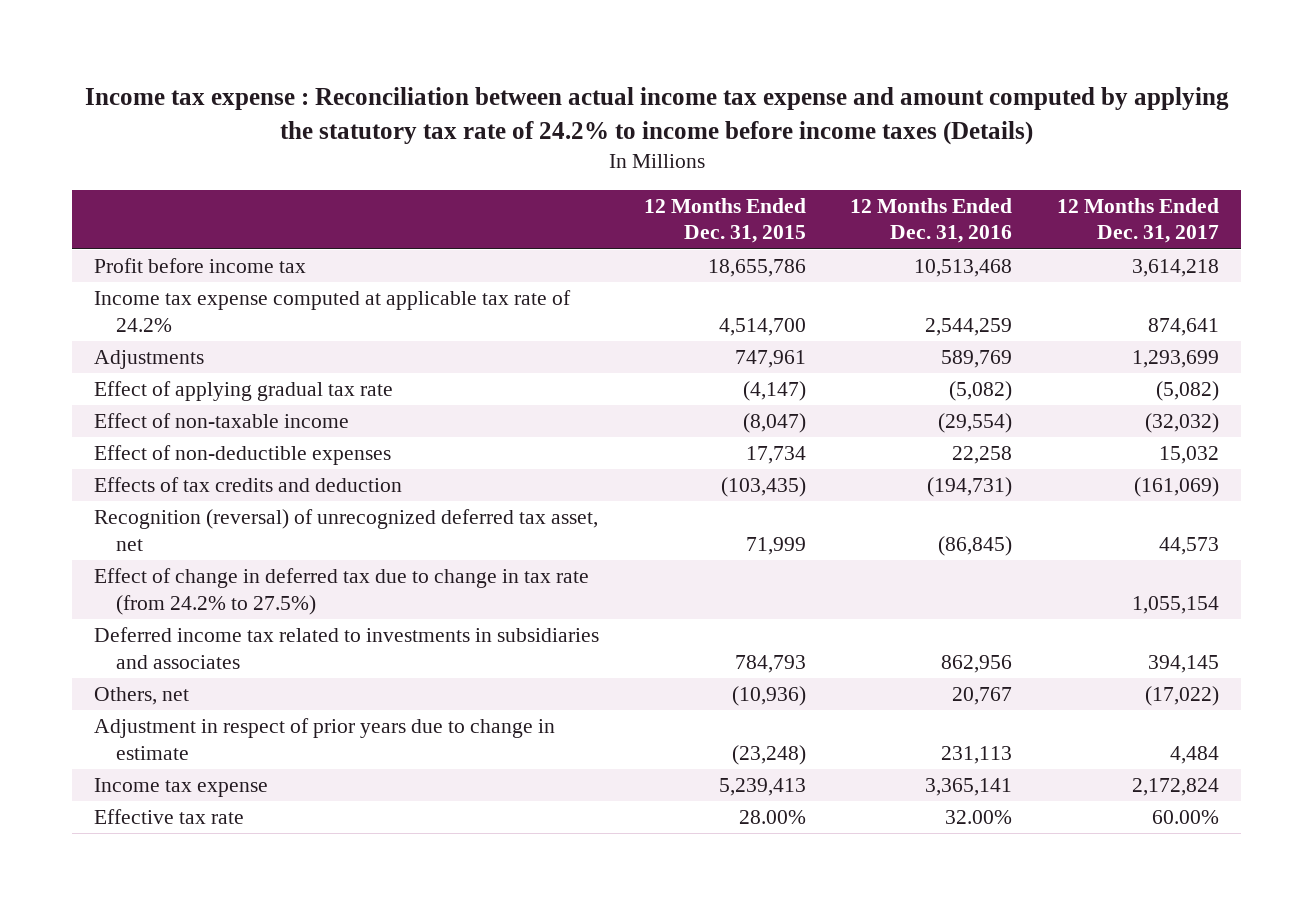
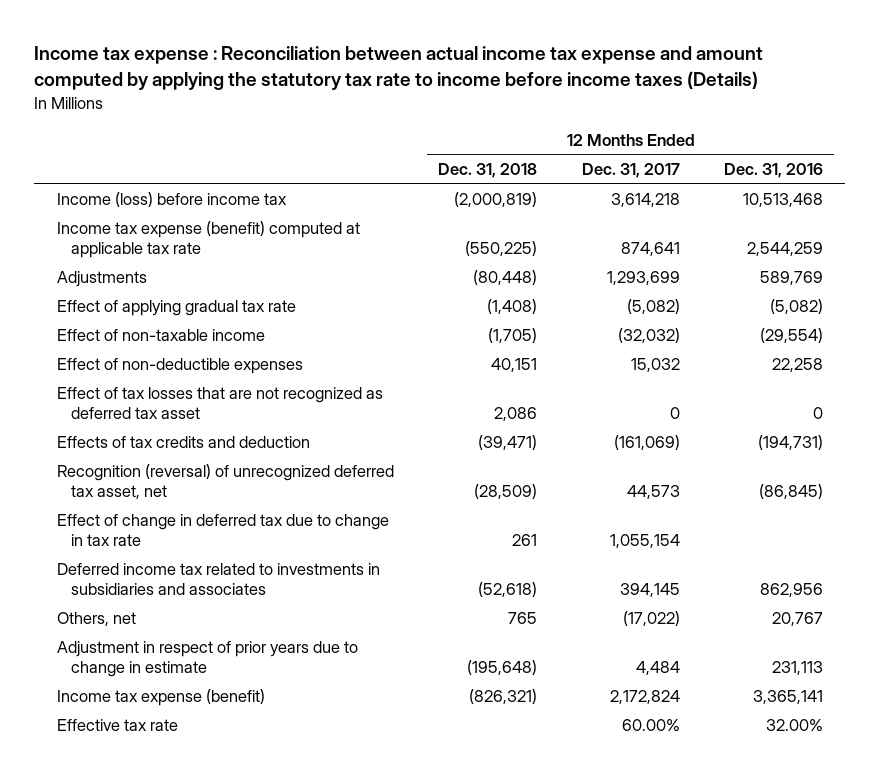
[84,87,1229,145] Income tax expense : Reconciliation between actual income tax expense and amount computed by applying the statutory tax rate of 24.2% to income before income taxes (Details) -> [34,46,764,91] Income tax expense : Reconciliation between actual income tax expense and amount computed by applying the statutory tax rate to income before income taxes (Details)
[643,197,806,244] 12 Months Ended Dec. 31, 2015 -> none
none -> [438,162,538,178] Dec. 31, 2018
[94,258,307,274] Profit before income tax -> [56,191,287,207] Income (loss) before income tax
[94,290,572,332] Income tax expense computed at applicable tax rate of 24.2% -> [56,220,360,258] Income tax expense (benefit) computed at applicable tax rate
none -> [56,386,383,419] Effect of tax losses that are not recognized as deferred tax asset
[94,568,590,615] Effect of change in deferred tax due to change in tax rate (from 24.2% to 27.5%) -> [56,513,389,546] Effect of change in deferred tax due to change in tax rate
[94,778,269,798] Income tax expense -> [56,688,265,706] Income tax expense (benefit)

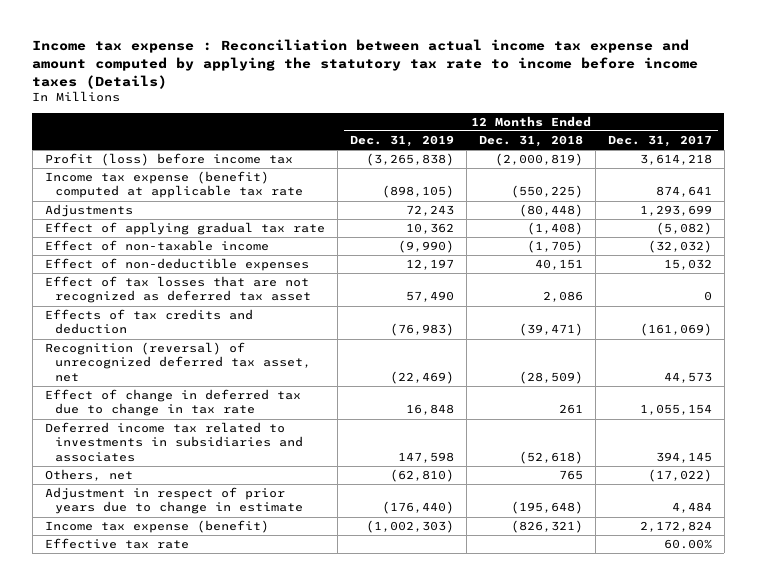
[724,162,824,178] Dec. 31, 2016 -> none
none -> [349,135,454,148] Dec. 31, 2019
[56,191,287,207] Income (loss) before income tax -> [44,153,293,167] Profit (loss) before income tax

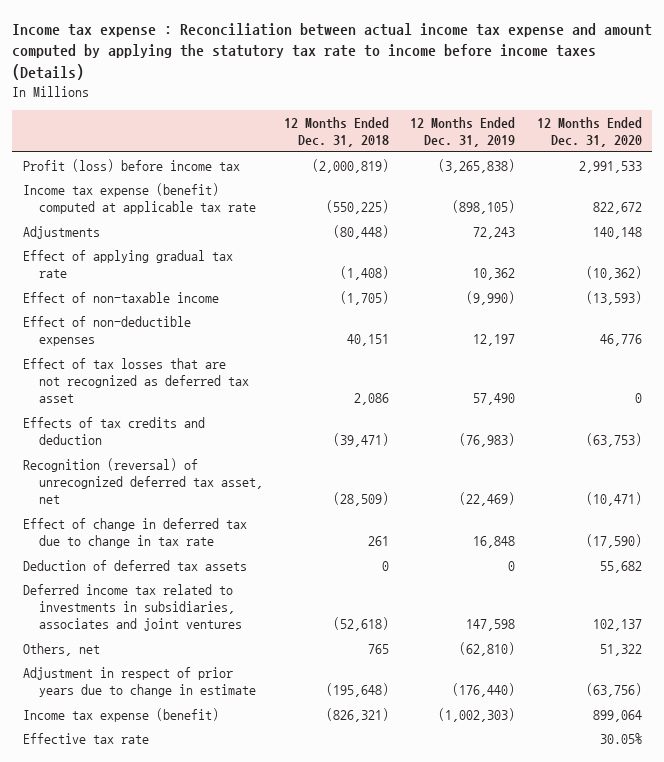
[607,135,712,148] Dec. 31, 2017 -> none
none -> [536,116,642,148] 12 Months Ended Dec. 31, 2020
none -> [22,559,247,571] Deduction of deferred tax assets
[44,422,304,462] Deferred income tax related to investments in subsidiaries and associates -> [22,583,242,632] Deferred income tax related to investments in subsidiaries, associates and joint ventures

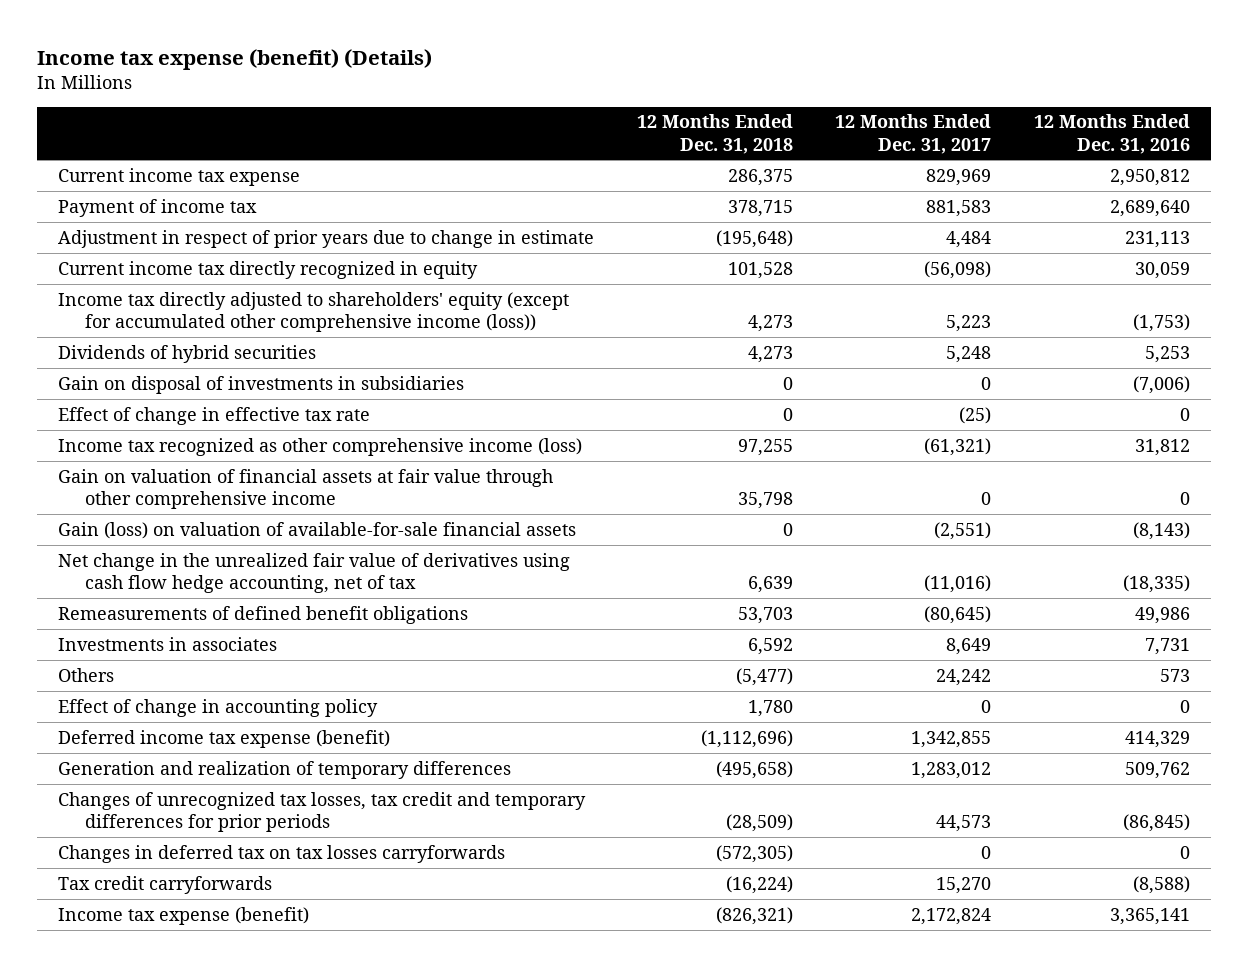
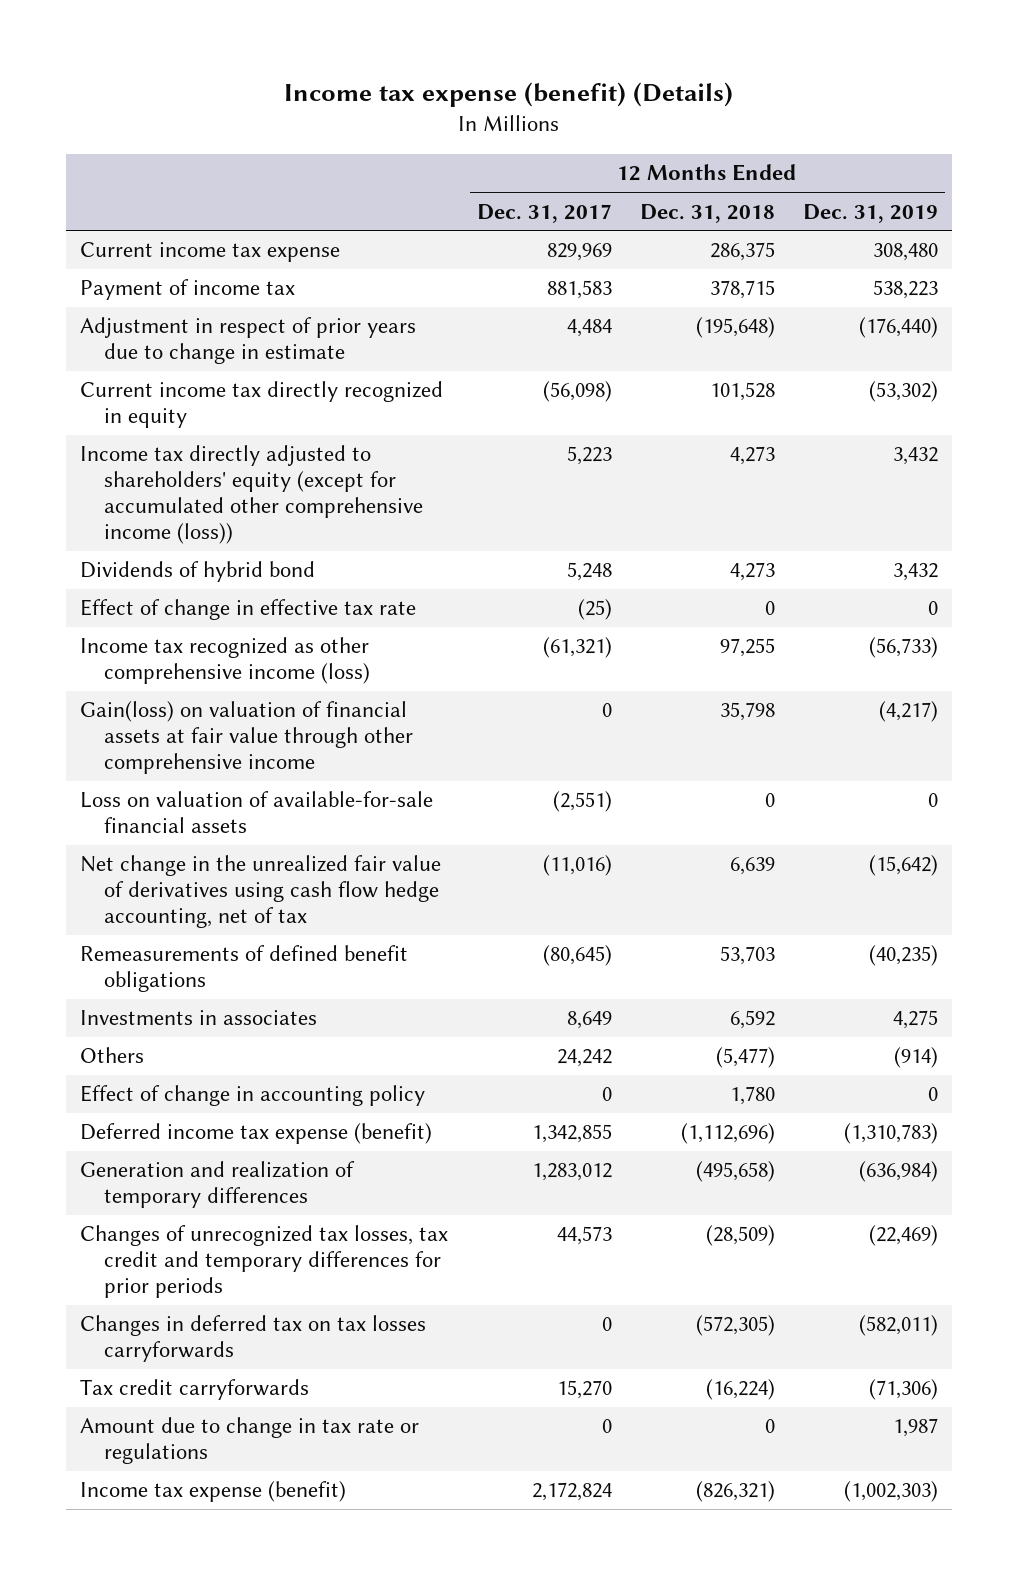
[1033,114,1190,154] 12 Months Ended Dec. 31, 2016 -> none
none -> [803,203,939,223] Dec. 31, 2019
[58,375,465,394] Gain on disposal of investments in subsidiaries -> none
[58,344,317,363] Dividends of hybrid securities -> [80,561,316,583] Dividends of hybrid bond
[58,468,554,510] Gain on valuation of financial assets at fair value through other comprehensive income -> [80,701,414,775] Gain(loss) on valuation of financial assets at fair value through other comprehensive income
[58,521,577,539] Gain (loss) on valuation of available-for-sale financial assets -> [80,791,434,834] Loss on valuation of available-for-sale financial assets
none -> [80,1417,420,1465] Amount due to change in tax rate or regulations

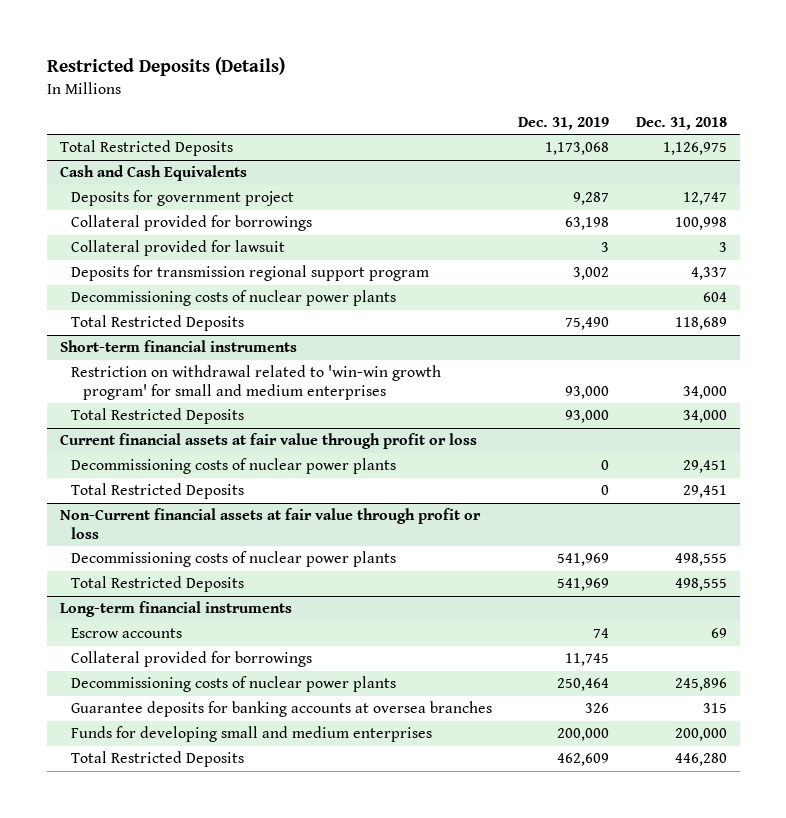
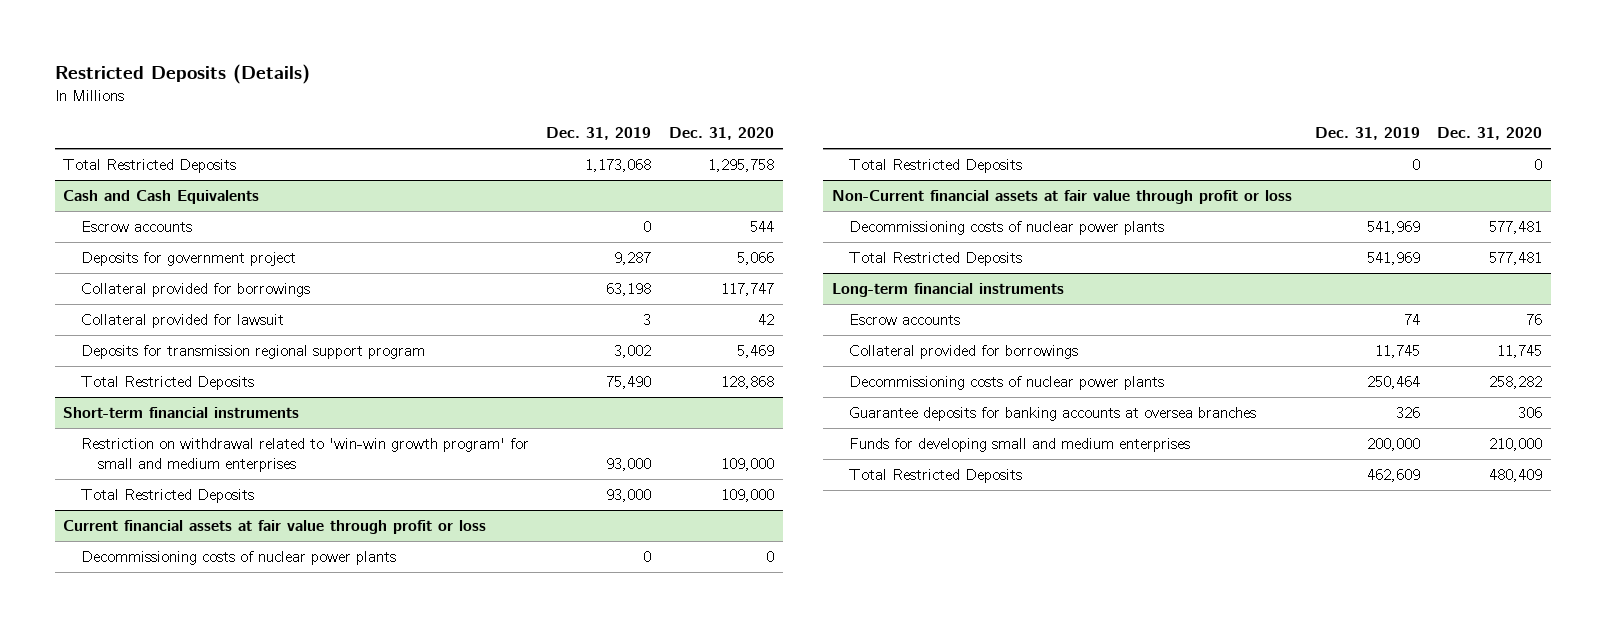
[635,116,727,130] Dec. 31, 2018 -> none
none -> [669,126,775,140] Dec. 31, 2020
none -> [80,221,192,233] Escrow accounts
[71,290,397,307] Decommissioning costs of nuclear power plants -> none

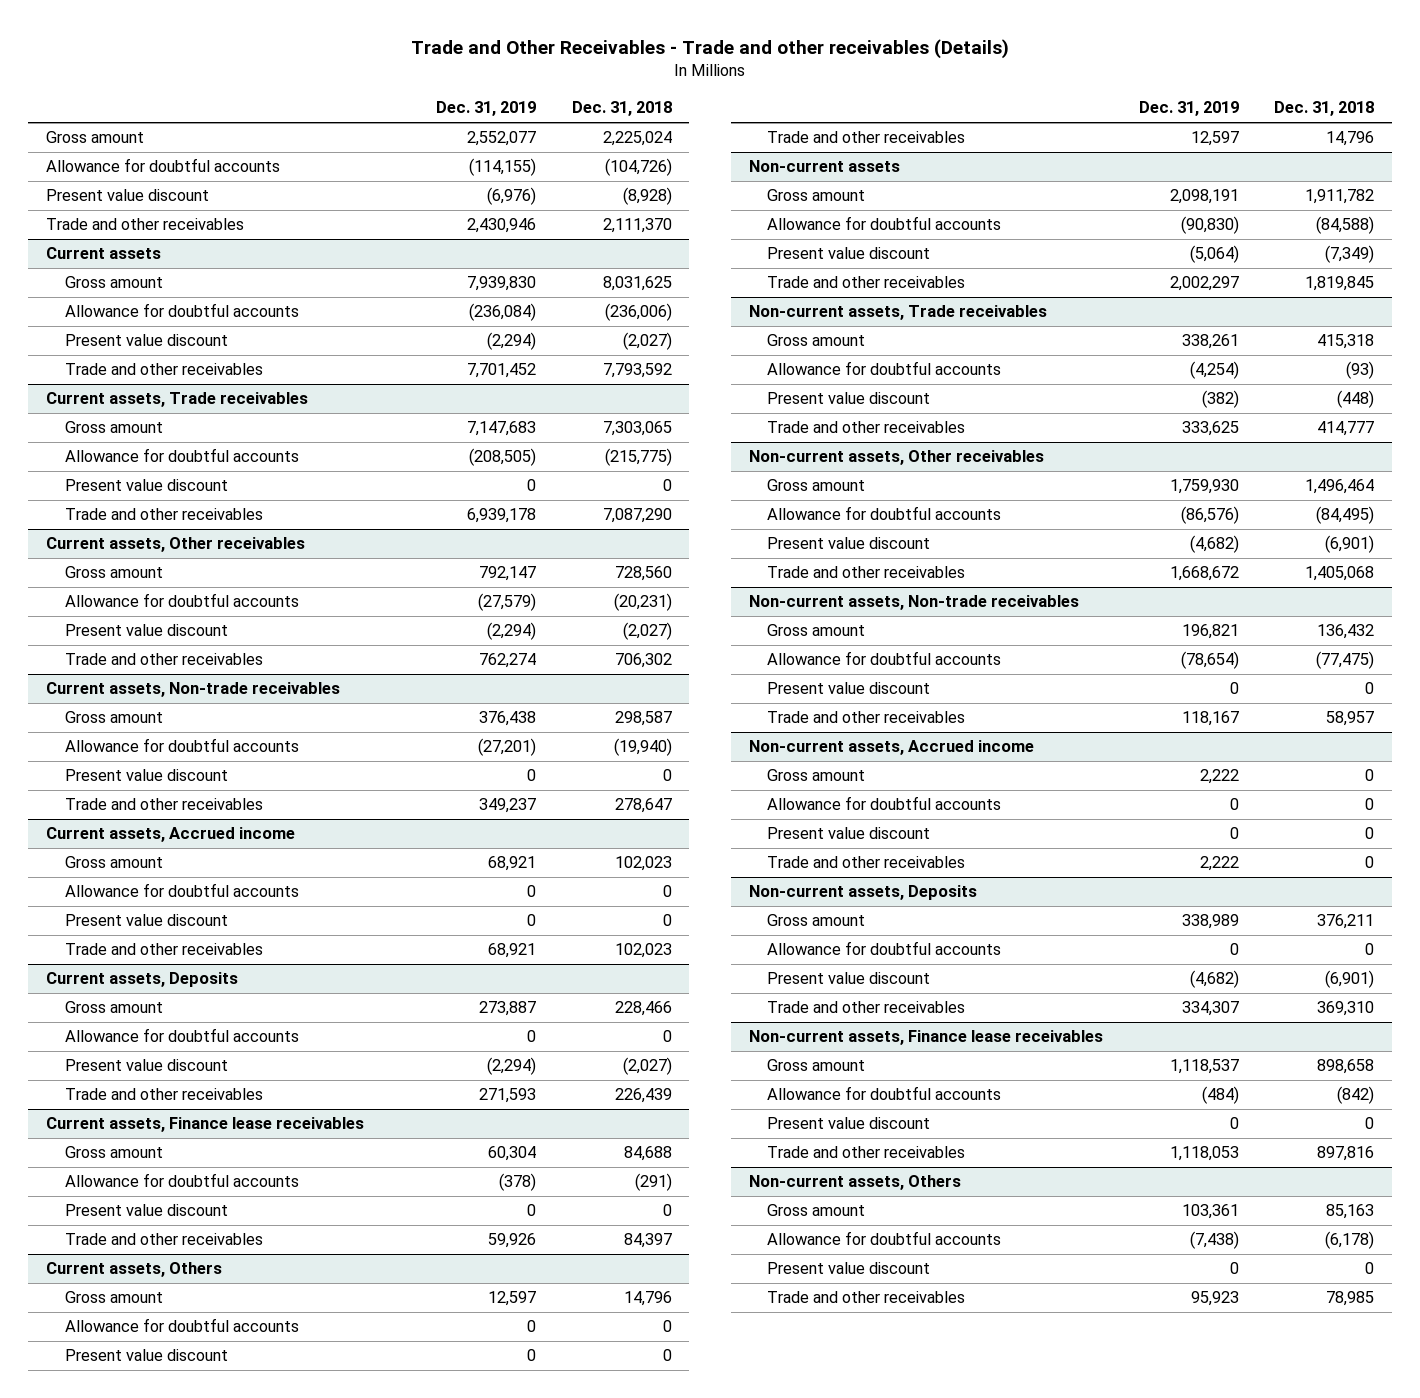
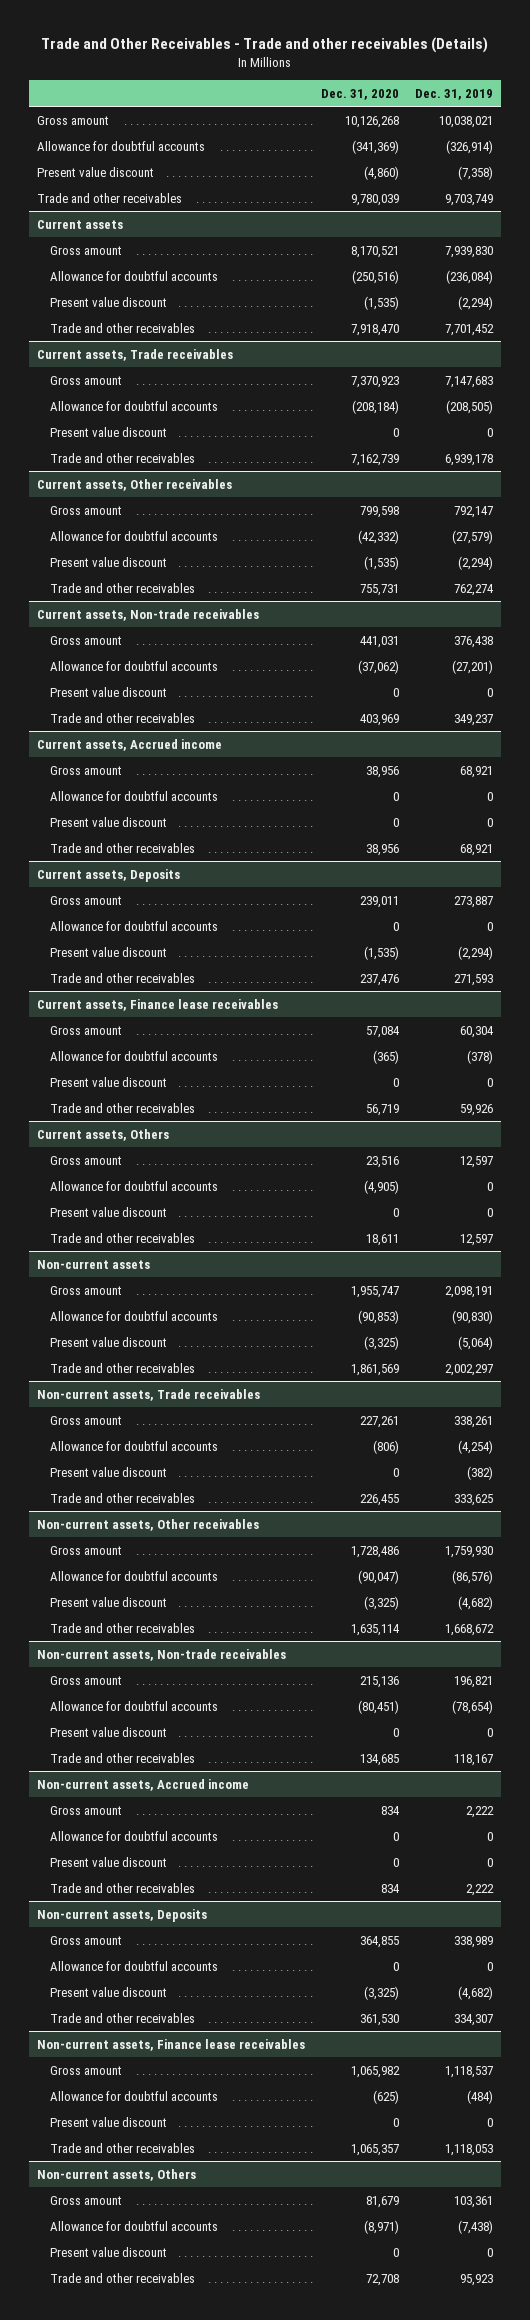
[571,101,672,117] Dec. 31, 2018 -> none
none -> [320,88,399,100] Dec. 31, 2020
[466,131,536,147] 2,552,077 -> [438,115,493,128] 10,038,021
[468,158,536,177] (114,155) -> [445,139,493,154] (326,914)
[486,187,536,206] (6,976) -> [457,165,493,180] (7,358)
[466,218,536,234] 2,430,946 -> [444,193,493,206] 9,703,749

